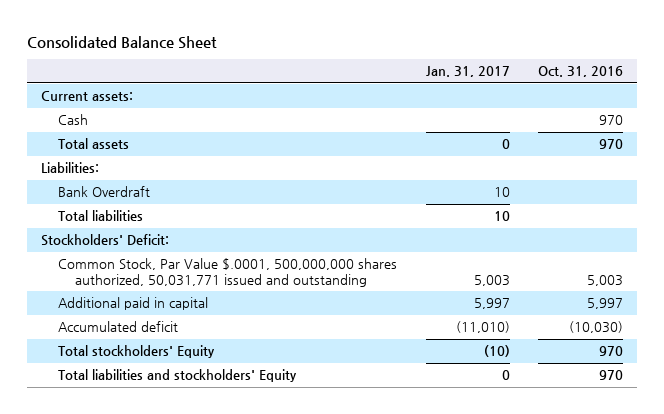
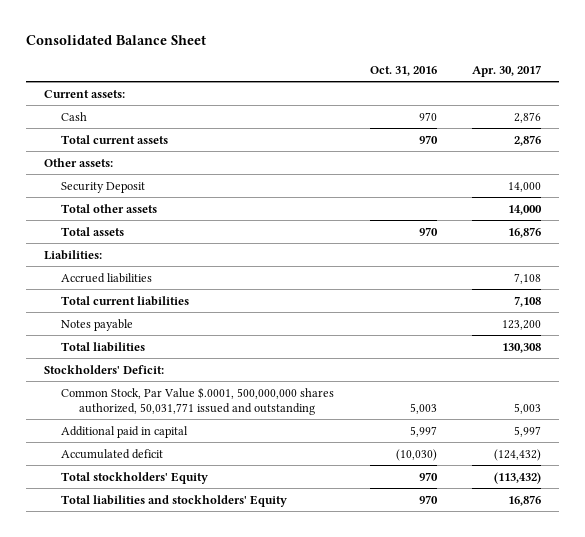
[425,66,510,78] Jan. 31, 2017 -> none
none -> [472,64,542,77] Apr. 30, 2017
none -> [61,134,169,144] Total current assets
none -> [43,157,113,167] Other assets:
none -> [61,181,146,193] Security Deposit
none -> [61,203,158,213] Total other assets
[58,186,151,198] Bank Overdraft -> none
none -> [61,272,153,283] Accrued liabilities
none -> [61,295,190,306] Total current liabilities
none -> [61,318,134,331] Notes payable

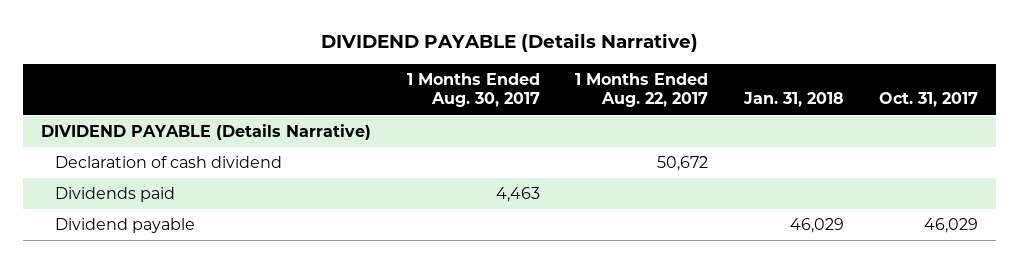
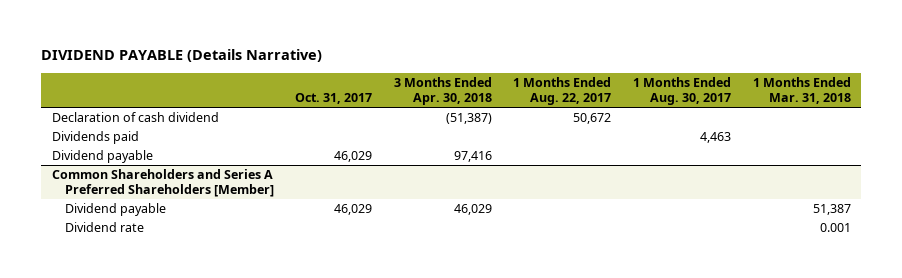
[742,92,844,108] Jan. 31, 2018 -> none
none -> [393,76,492,106] 3 Months Ended Apr. 30, 2018
none -> [752,76,851,105] 1 Months Ended Mar. 31, 2018
[41,124,372,141] DIVIDEND PAYABLE (Details Narrative) -> none
none -> [51,168,274,198] Common Shareholders and Series A Preferred Shareholders [Member]
none -> [64,202,166,216] Dividend payable
none -> [64,221,144,232] Dividend rate

